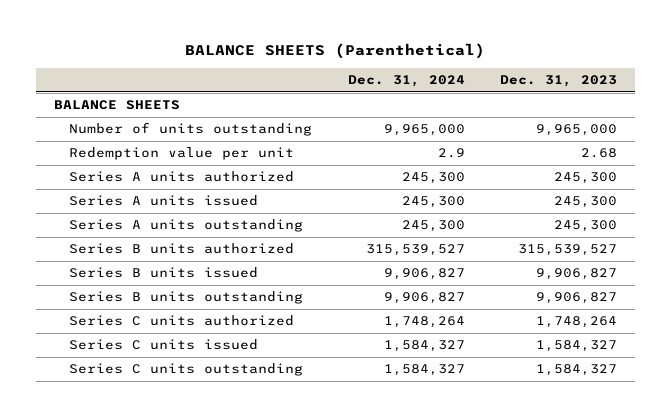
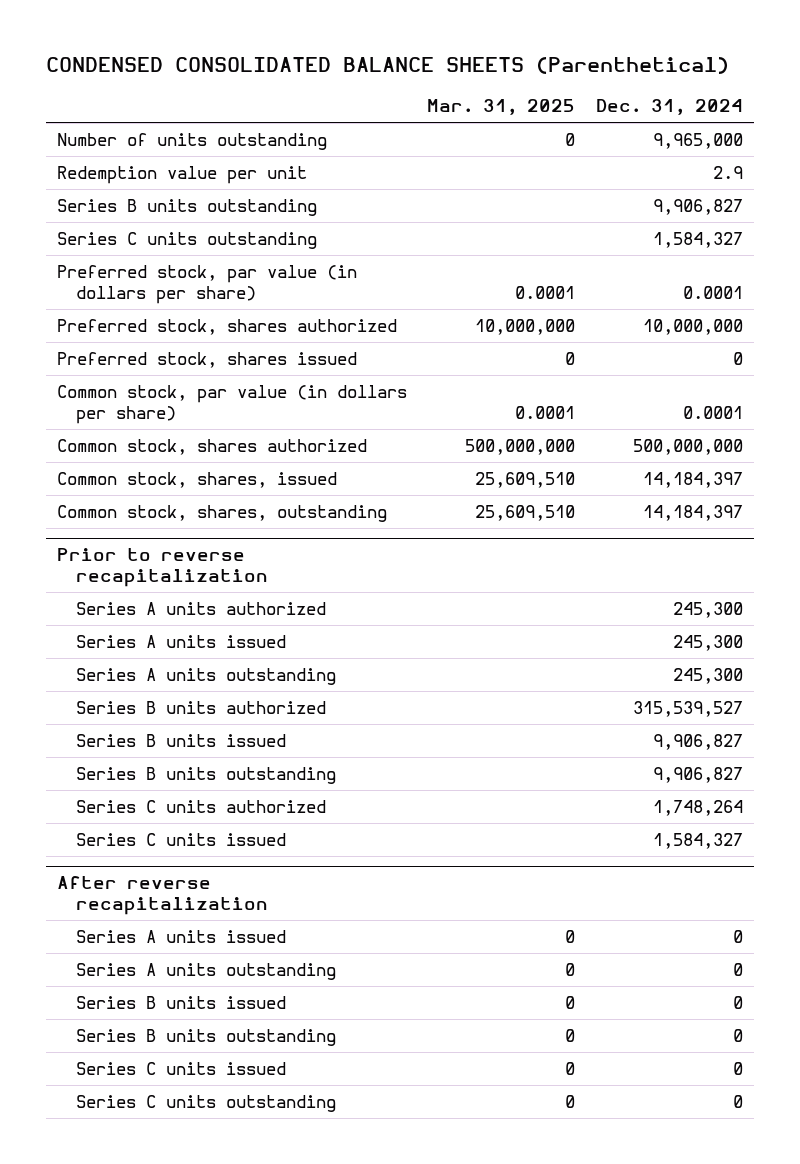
[185,43,486,60] BALANCE SHEETS (Parenthetical) -> [46,57,730,75] CONDENSED CONSOLIDATED BALANCE SHEETS (Parenthetical)
[499,75,617,88] Dec. 31, 2023 -> none
none -> [427,99,576,116] Mar. 31, 2025
[53,100,180,111] BALANCE SHEETS -> none
none -> [56,198,317,216] Series B units outstanding
[69,363,304,377] Series C units outstanding -> [56,231,317,249] Series C units outstanding
none -> [56,264,357,304] Preferred stock, par value (in dollars per share)
none -> [56,318,397,335] Preferred stock, shares authorized
none -> [56,351,357,368] Preferred stock, shares issued
none -> [56,384,407,424] Common stock, par value (in dollars per share)
none -> [56,438,367,455] Common stock, shares authorized
none -> [56,471,337,488] Common stock, shares, issued
none -> [56,504,387,522] Common stock, shares, outstanding
none -> [56,548,268,588] Prior to reverse recapitalization
none -> [56,876,268,916] After reverse recapitalization
none -> [75,929,286,943] Series A units issued
none -> [75,962,336,980] Series A units outstanding
none -> [75,995,286,1009] Series B units issued
none -> [75,1028,336,1046] Series B units outstanding
none -> [75,1061,286,1075] Series C units issued
none -> [75,1094,336,1112] Series C units outstanding

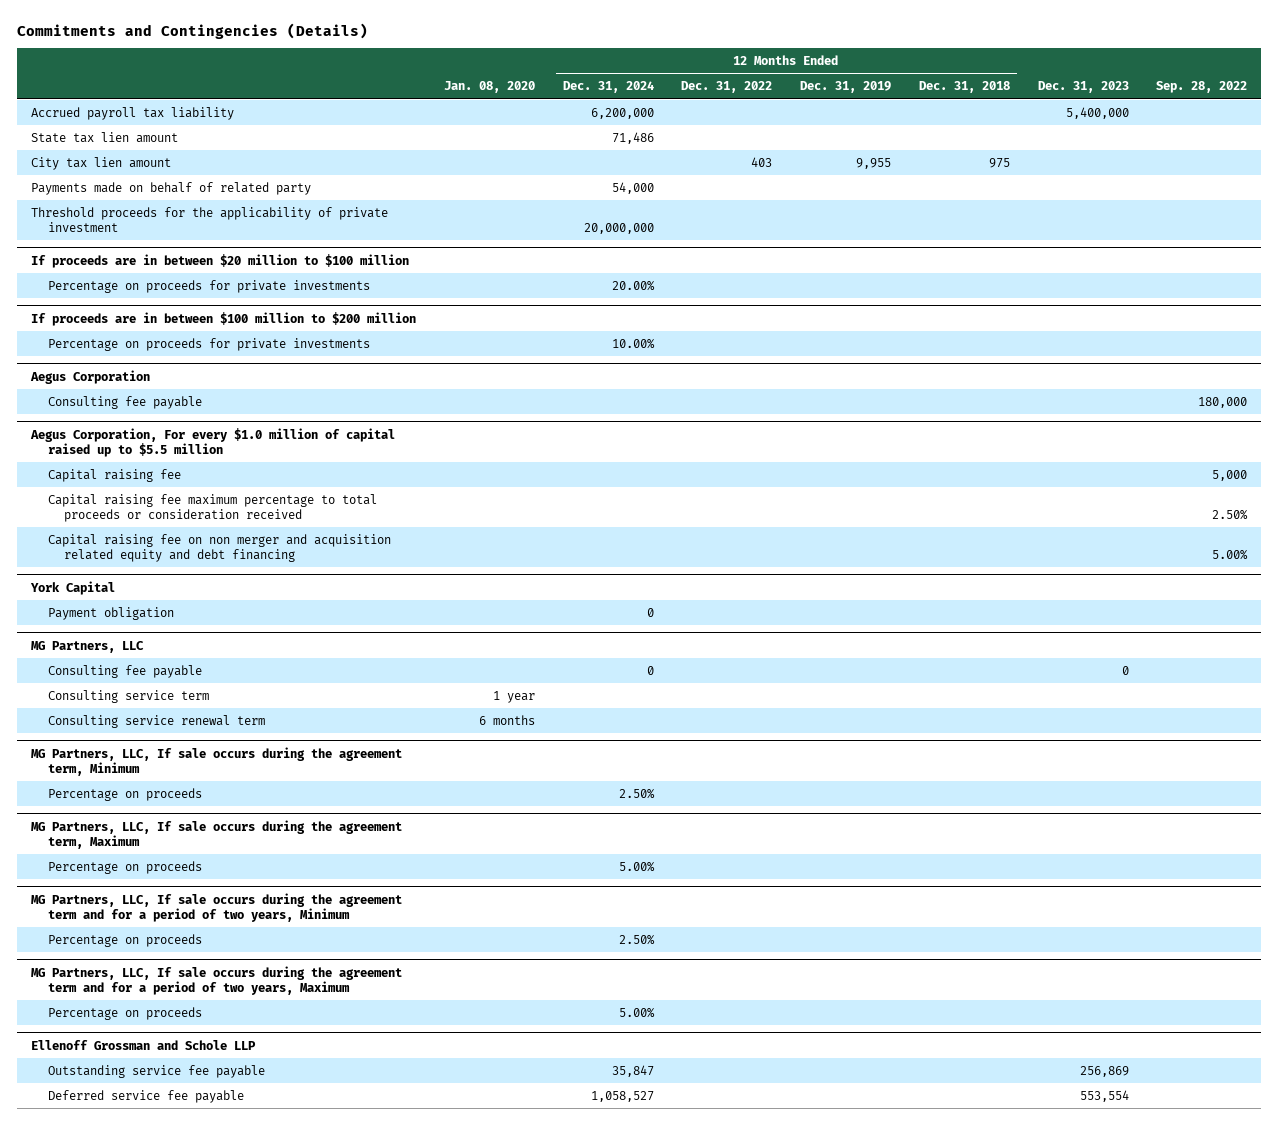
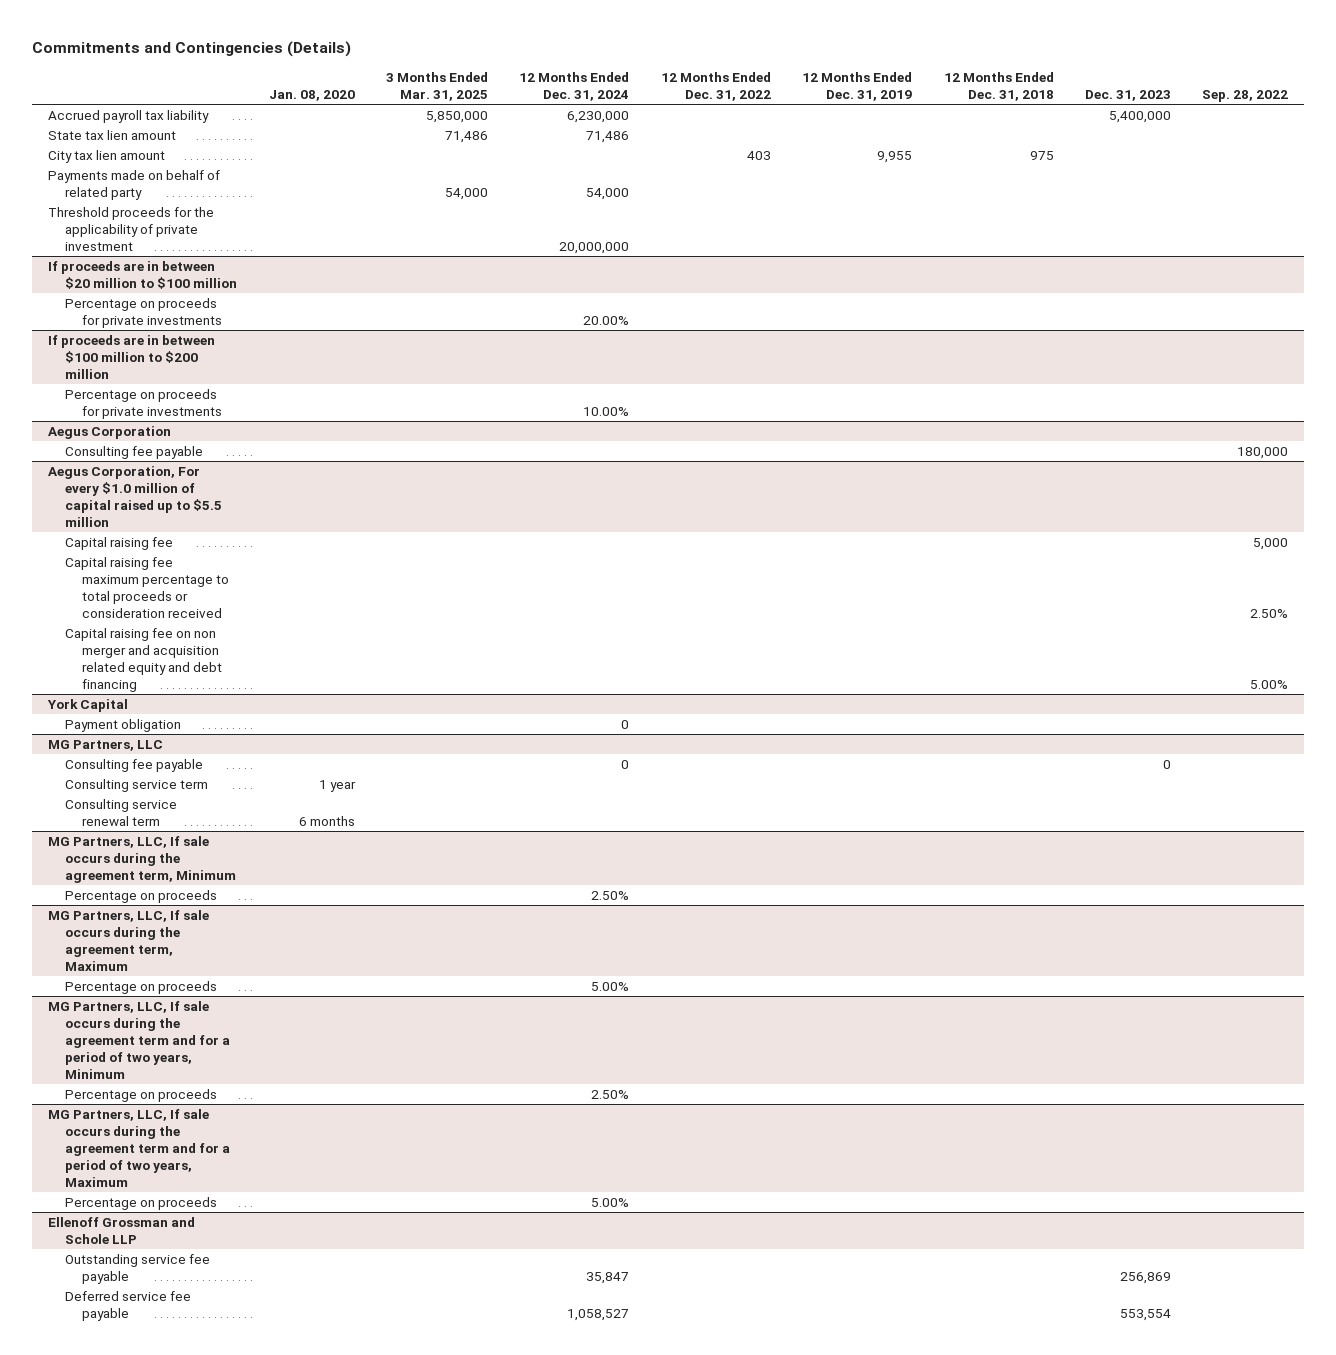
none -> [385,71,488,101] 3 Months Ended Mar. 31, 2025
[590,107,654,119] 6,200,000 -> [567,110,630,123] 6,230,000

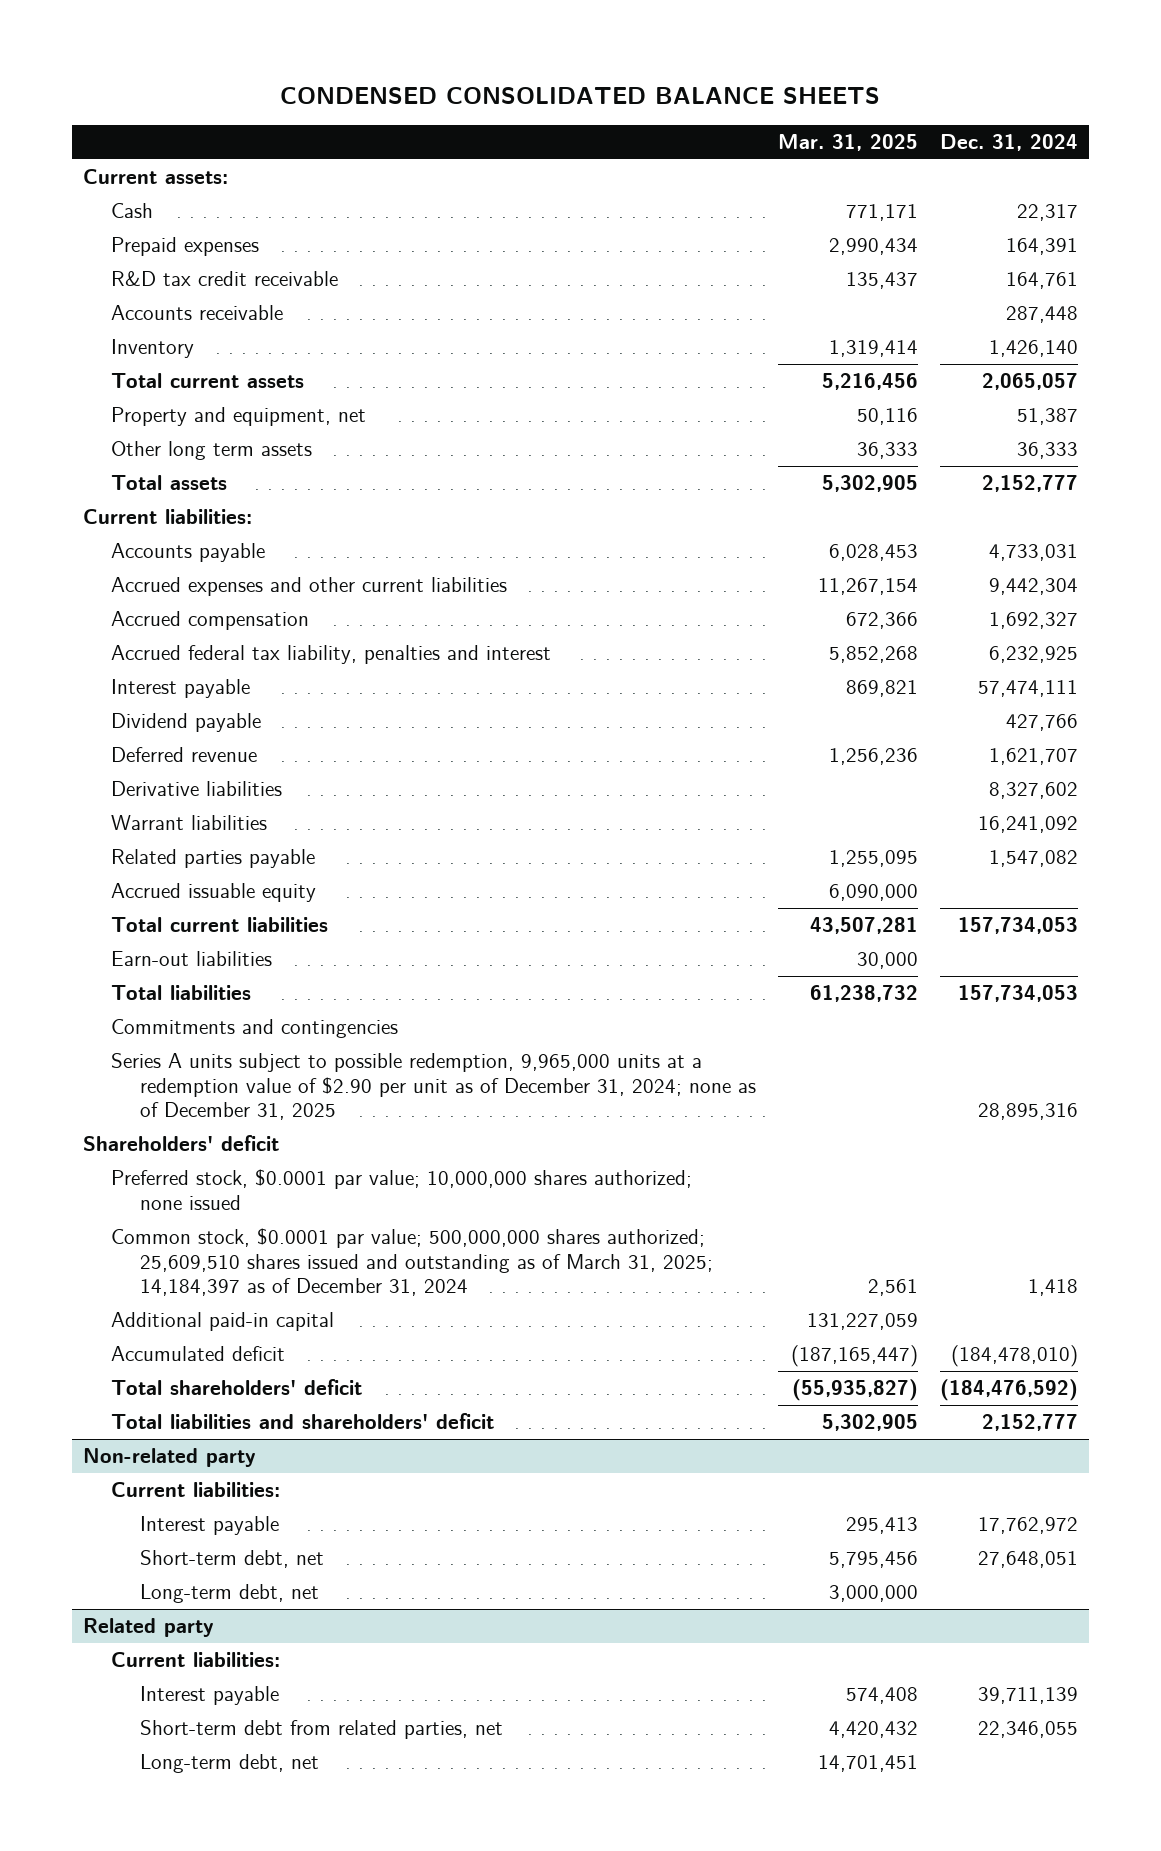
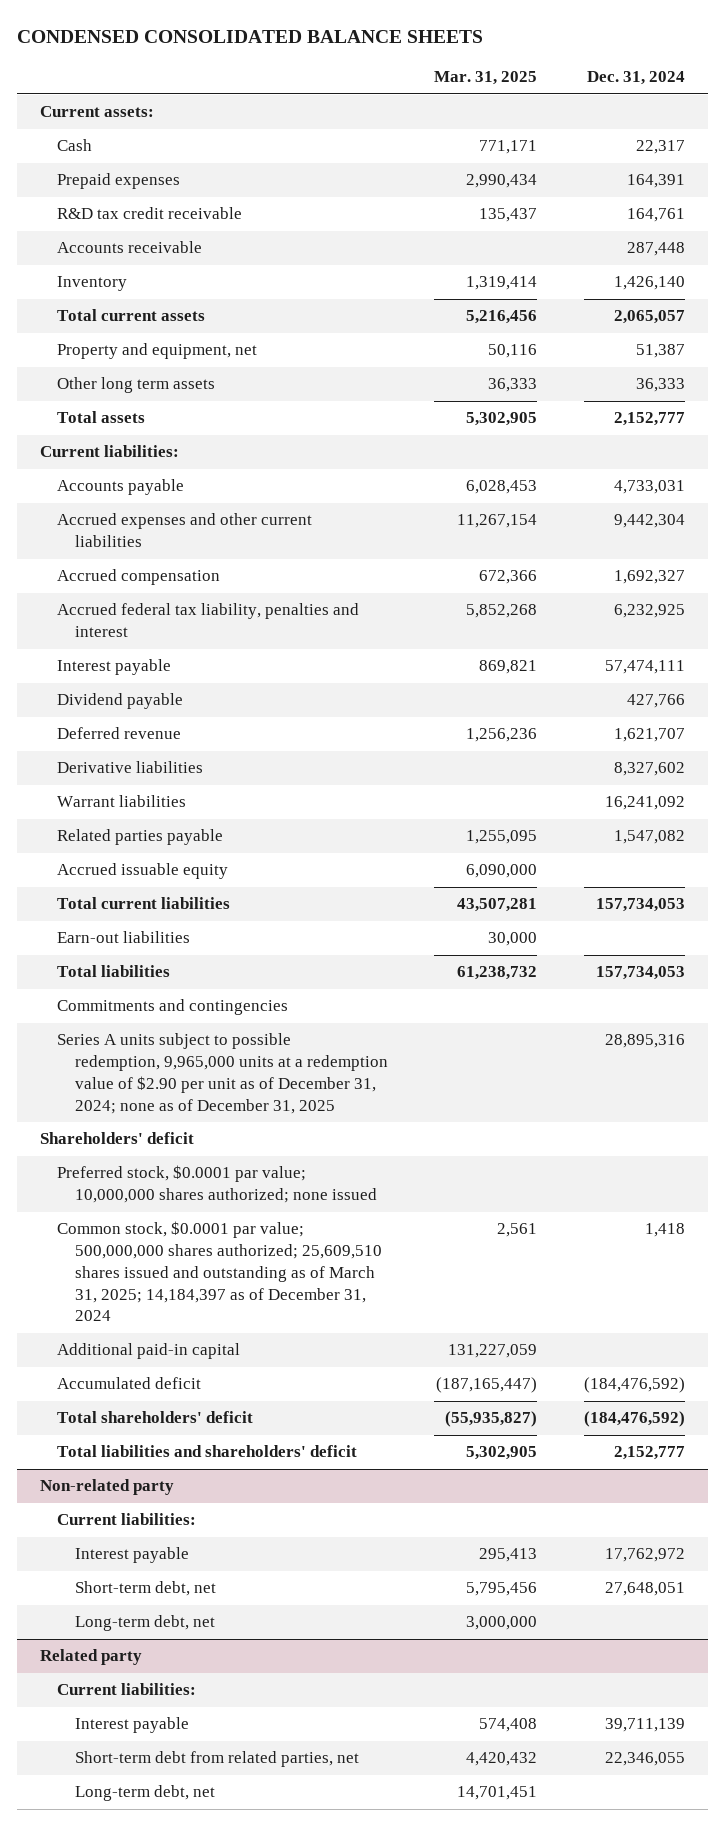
[950,1345,1078,1368] (184,478,010) -> [583,1377,685,1394] (184,476,592)

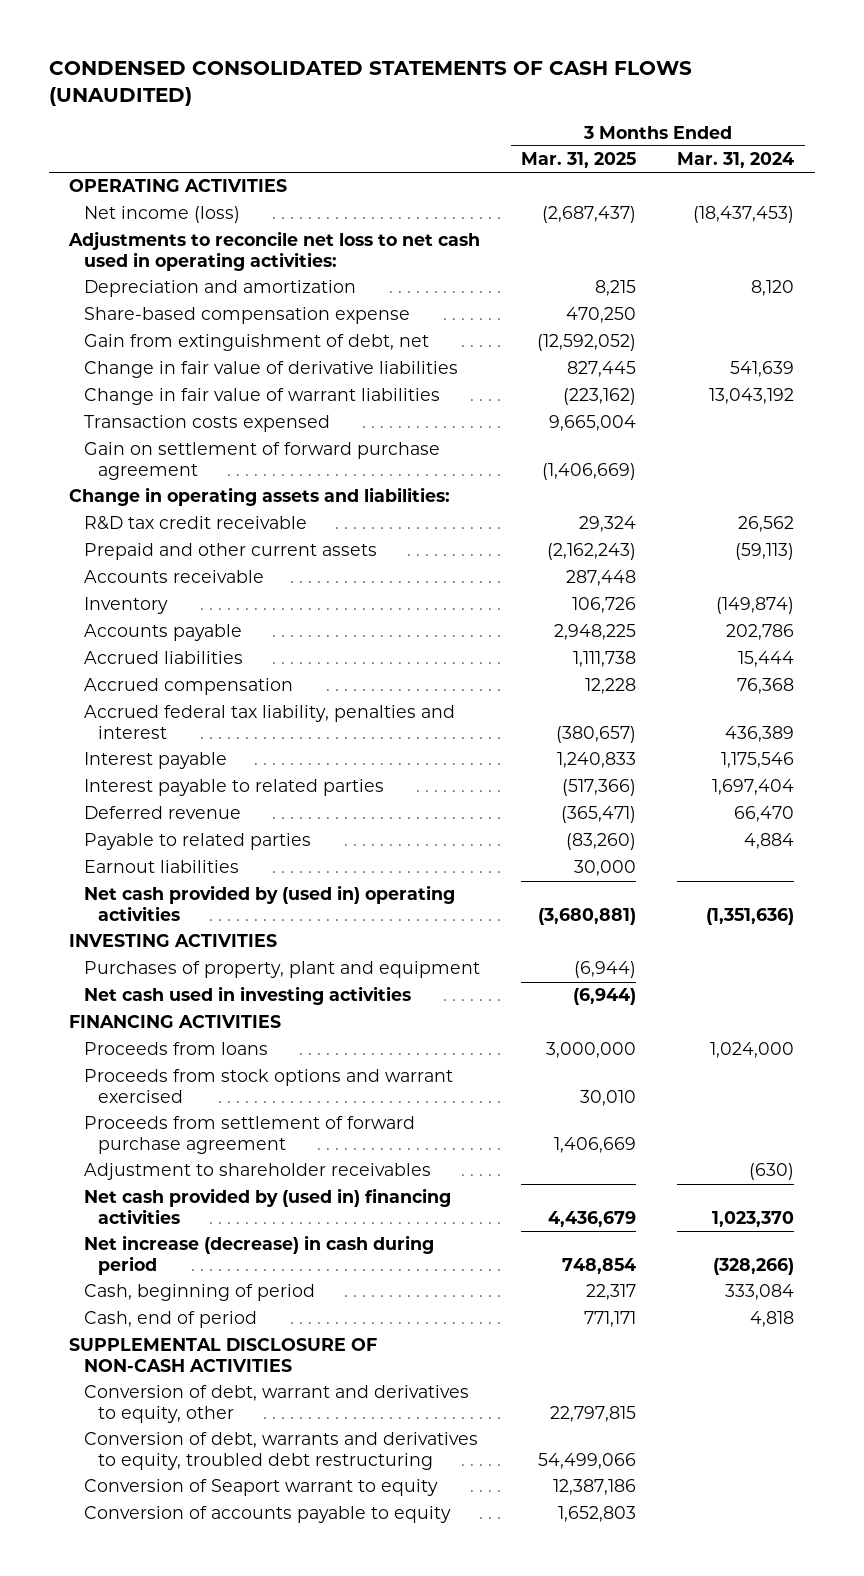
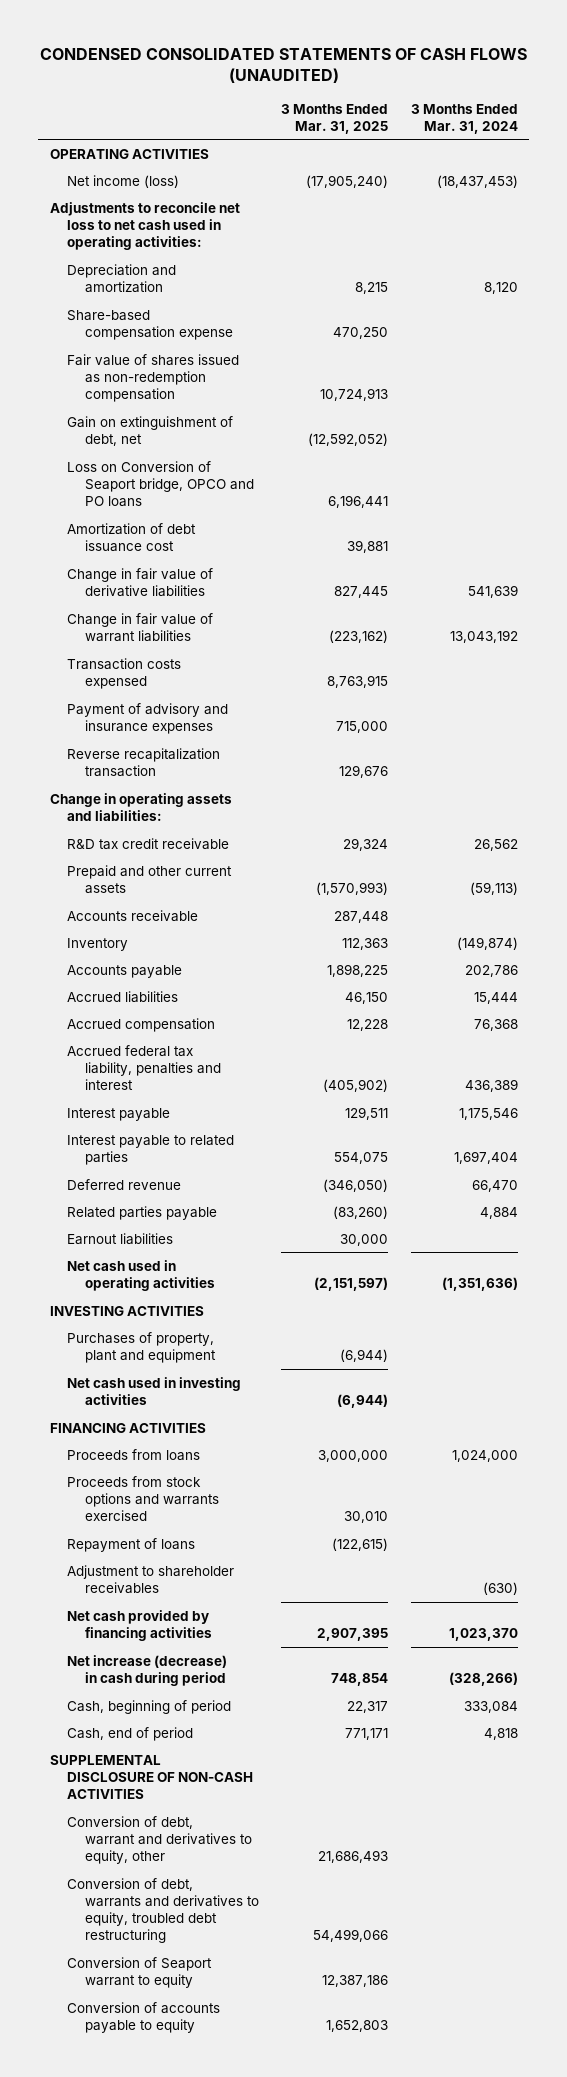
[542,206,637,224] (2,687,437) -> [306,174,389,188] (17,905,240)
none -> [67,353,240,403] Fair value of shares issued as non-redemption compensation
[83,334,429,352] Gain from extinguishment of debt, net -> [67,415,234,446] Gain on extinguishment of debt, net
none -> [67,460,254,508] Loss on Conversion of Seaport bridge, OPCO and PO loans
none -> [67,522,197,552] Amortization of debt issuance cost
[83,442,440,480] Gain on settlement of forward purchase agreement -> none
[549,415,637,432] 9,665,004 -> [327,674,389,688] 8,763,915
none -> [67,702,229,734] Payment of advisory and insurance expenses
none -> [67,747,221,777] Reverse recapitalization transaction
[547,543,637,561] (2,162,243) -> [316,881,389,895] (1,570,993)
[572,597,637,614] 106,726 -> [342,937,389,950] 112,363
[554,624,637,641] 2,948,225 -> [327,963,389,977] 1,898,225
[573,651,637,668] 1,111,738 -> [345,991,389,1004] 46,150
[556,725,637,743] (380,657) -> [323,1079,389,1093] (405,902)
[557,752,637,769] 1,240,833 -> [345,1106,389,1120] 129,511
[562,779,637,797] (517,366) -> [334,1151,389,1164] 554,075
[561,806,637,824] (365,471) -> [323,1178,389,1192] (346,050)
[83,833,311,851] Payable to related parties -> [67,1205,218,1220] Related parties payable
[83,885,455,921] Net cash provided by (used in) operating activities -> [67,1259,215,1291] Net cash used in operating activities
[538,907,637,925] (3,680,881) -> [314,1276,389,1291] (2,151,597)
[83,1116,415,1154] Proceeds from settlement of forward purchase agreement -> none
[83,1069,453,1103] Proceeds from stock options and warrant exercised -> [67,1475,219,1522] Proceeds from stock options and warrants exercised
none -> [67,1537,196,1552] Repayment of loans
[83,1188,451,1224] Net cash provided by (used in) financing activities -> [67,1609,212,1641] Net cash provided by financing activities
[548,1210,637,1227] 4,436,679 -> [317,1627,389,1641] 2,907,395
[550,1405,637,1422] 22,797,815 -> [318,1850,389,1864] 21,686,493

